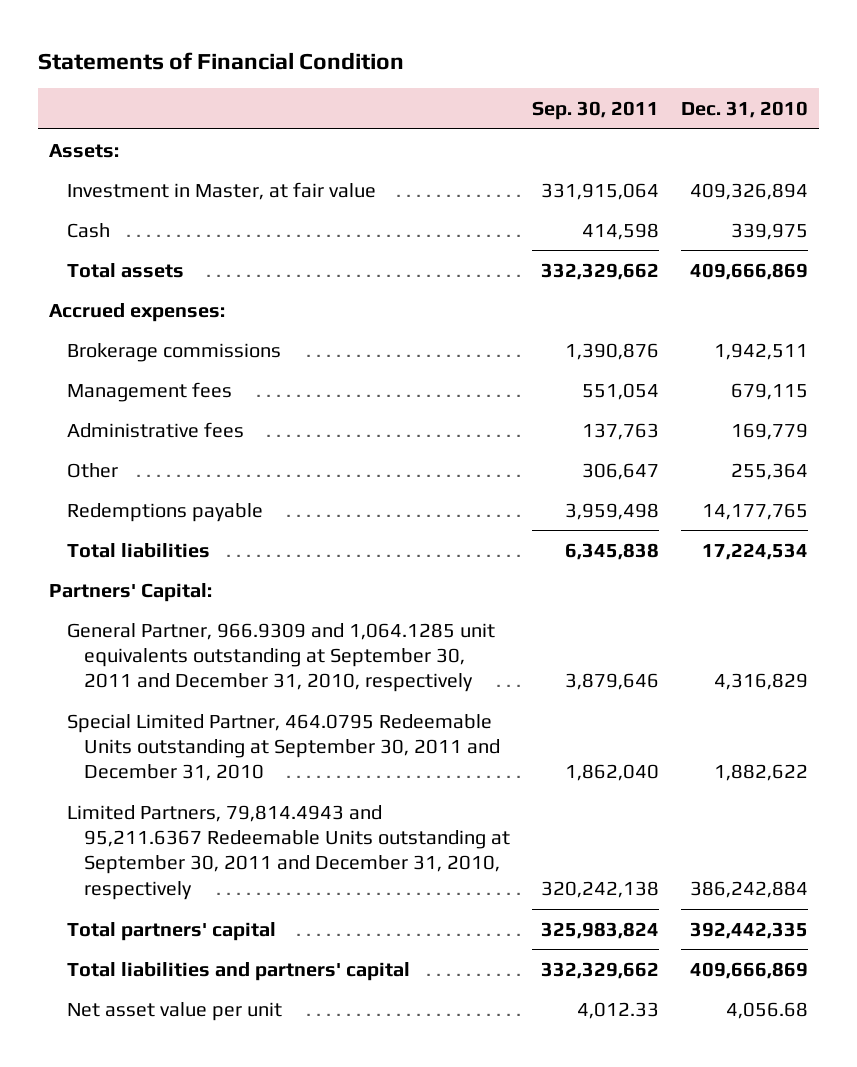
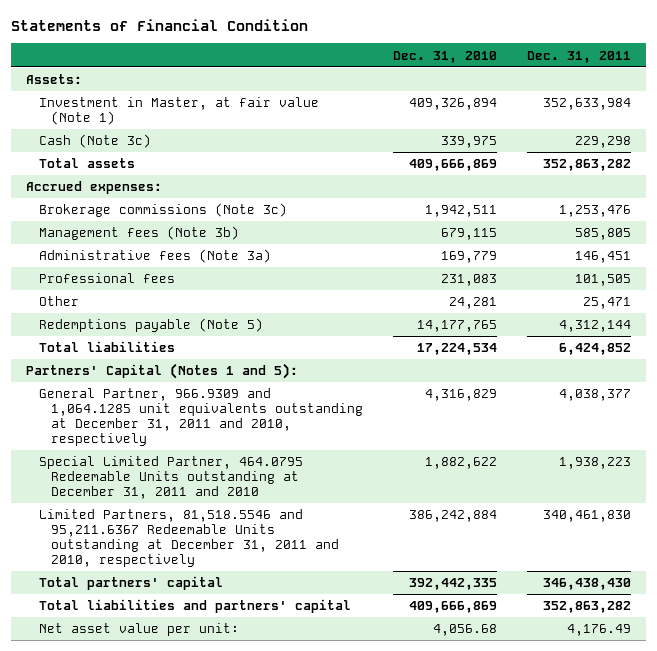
[532,101,660,121] Sep. 30, 2011 -> none
none -> [526,50,631,63] Dec. 31, 2011
[66,181,376,200] Investment in Master, at fair value -> [38,97,319,126] Investment in Master, at fair value (Note 1)
[66,222,110,238] Cash -> [38,134,151,149] Cash (Note 3c)
[66,342,281,362] Brokerage commissions -> [38,203,287,218] Brokerage commissions (Note 3c)
[66,381,232,402] Management fees -> [38,226,239,241] Management fees (Note 3b)
[66,421,244,438] Administrative fees -> [38,249,271,264] Administrative fees (Note 3a)
none -> [38,273,175,284] Professional fees
[731,462,809,480] 255,364 -> [448,297,497,310] 24,281
[66,502,263,522] Redemptions payable -> [38,318,263,333] Redemptions payable (Note 5)
[48,582,212,602] Partners' Capital: -> [26,363,299,380] Partners' Capital (Notes 1 and 5):
[66,622,495,693] General Partner, 966.9309 and 1,064.1285 unit equivalents outstanding at September 30, 2011 and December 31, 2010, respectively -> [38,388,363,447] General Partner, 966.9309 and 1,064.1285 unit equivalents outstanding at December 31, 2011 and 2010, respectively
[66,713,501,782] Special Limited Partner, 464.0795 Redeemable Units outstanding at September 30, 2011 and December 31, 2010 -> [38,456,303,500] Special Limited Partner, 464.0795 Redeemable Units outstanding at December 31, 2011 and 2010
[66,804,511,900] Limited Partners, 79,814.4943 and 95,211.6367 Redeemable Units outstanding at September 30, 2011 and December 31, 2010, respectively -> [38,509,339,568] Limited Partners, 81,518.5546 and 95,211.6367 Redeemable Units outstanding at December 31, 2011 and 2010, respectively
[66,1001,282,1021] Net asset value per unit -> [38,623,239,637] Net asset value per unit:

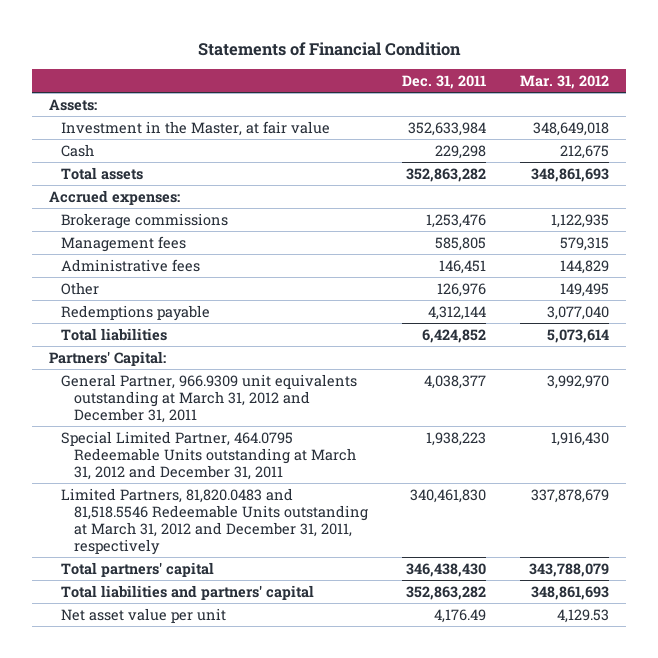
[392,50,497,63] Dec. 31, 2010 -> none
none -> [519,74,609,89] Mar. 31, 2012
[38,97,319,126] Investment in Master, at fair value (Note 1) -> [61,120,331,136] Investment in the Master, at fair value
[38,134,151,149] Cash (Note 3c) -> [61,143,95,157] Cash
[38,273,175,284] Professional fees -> none
[38,203,287,218] Brokerage commissions (Note 3c) -> [61,212,229,229] Brokerage commissions
[38,226,239,241] Management fees (Note 3b) -> [61,235,187,252] Management fees
[38,249,271,264] Administrative fees (Note 3a) -> [61,258,201,272] Administrative fees
[582,297,631,310] 25,471 -> [436,282,486,297] 126,976
[38,318,263,333] Redemptions payable (Note 5) -> [61,304,211,321] Redemptions payable
[26,363,299,380] Partners' Capital (Notes 1 and 5): -> [49,350,167,366] Partners' Capital:
[38,388,363,447] General Partner, 966.9309 and 1,064.1285 unit equivalents outstanding at December 31, 2011 and 2010, respectively -> [61,373,358,423] General Partner, 966.9309 unit equivalents outstanding at March 31, 2012 and December 31, 2011
[38,456,303,500] Special Limited Partner, 464.0795 Redeemable Units outstanding at December 31, 2011 and 2010 -> [61,430,356,480] Special Limited Partner, 464.0795 Redeemable Units outstanding at March 31, 2012 and December 31, 2011
[38,509,339,568] Limited Partners, 81,518.5546 and 95,211.6367 Redeemable Units outstanding at December 31, 2011 and 2010, respectively -> [61,487,368,555] Limited Partners, 81,820.0483 and 81,518.5546 Redeemable Units outstanding at March 31, 2012 and December 31, 2011, respectively
[38,623,239,637] Net asset value per unit: -> [61,607,227,623] Net asset value per unit

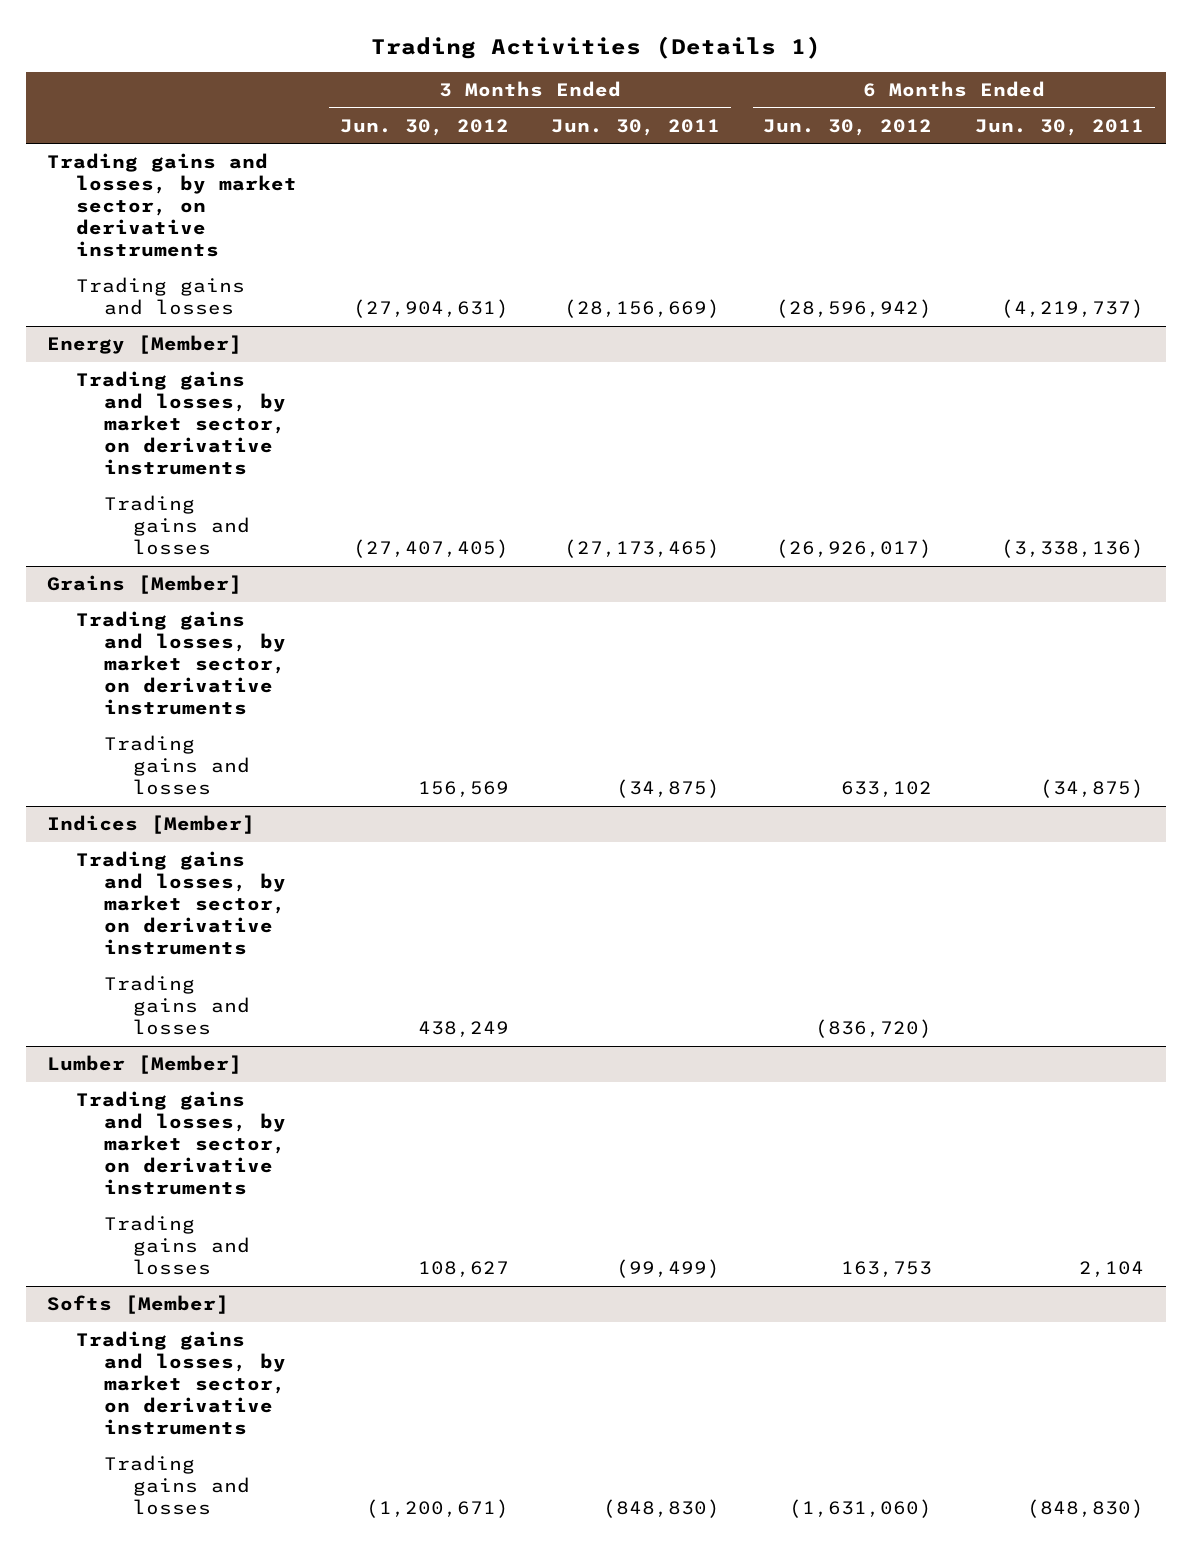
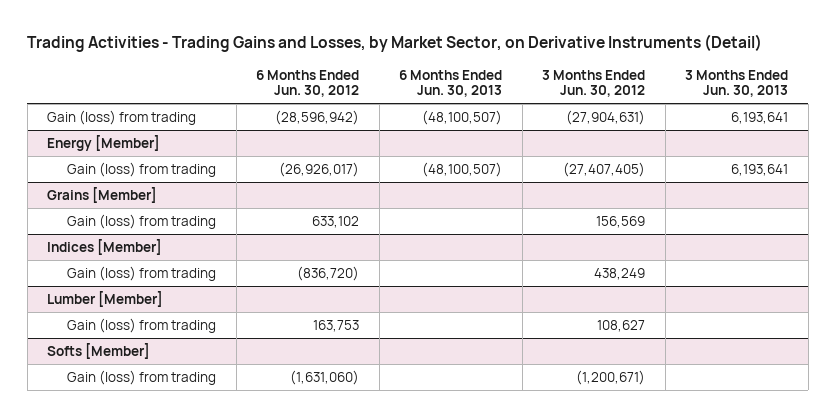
[370,35,821,59] Trading Activities (Details 1) -> [27,34,763,53] Trading Activities - Trading Gains and Losses, by Market Sector, on Derivative Instruments (Detail)
[551,118,721,136] Jun. 30, 2011 -> none
[975,118,1145,136] Jun. 30, 2011 -> none
none -> [399,69,503,98] 6 Months Ended Jun. 30, 2013
none -> [685,69,789,98] 3 Months Ended Jun. 30, 2013
[47,153,297,258] Trading gains and losses, by market sector, on derivative instruments -> none
[75,277,245,316] Trading gains and losses -> [47,110,197,126] Gain (loss) from trading
[75,371,287,476] Trading gains and losses, by market sector, on derivative instruments -> none
[104,495,250,556] Trading gains and losses -> [66,162,216,178] Gain (loss) from trading
[75,611,287,716] Trading gains and losses, by market sector, on derivative instruments -> none
[104,735,250,796] Trading gains and losses -> [66,214,216,230] Gain (loss) from trading
[75,851,287,956] Trading gains and losses, by market sector, on derivative instruments -> none
[104,975,250,1036] Trading gains and losses -> [66,266,216,282] Gain (loss) from trading
[75,1091,287,1196] Trading gains and losses, by market sector, on derivative instruments -> none
[104,1215,250,1276] Trading gains and losses -> [66,318,216,334] Gain (loss) from trading
[75,1331,287,1436] Trading gains and losses, by market sector, on derivative instruments -> none
[104,1455,250,1516] Trading gains and losses -> [66,370,216,386] Gain (loss) from trading

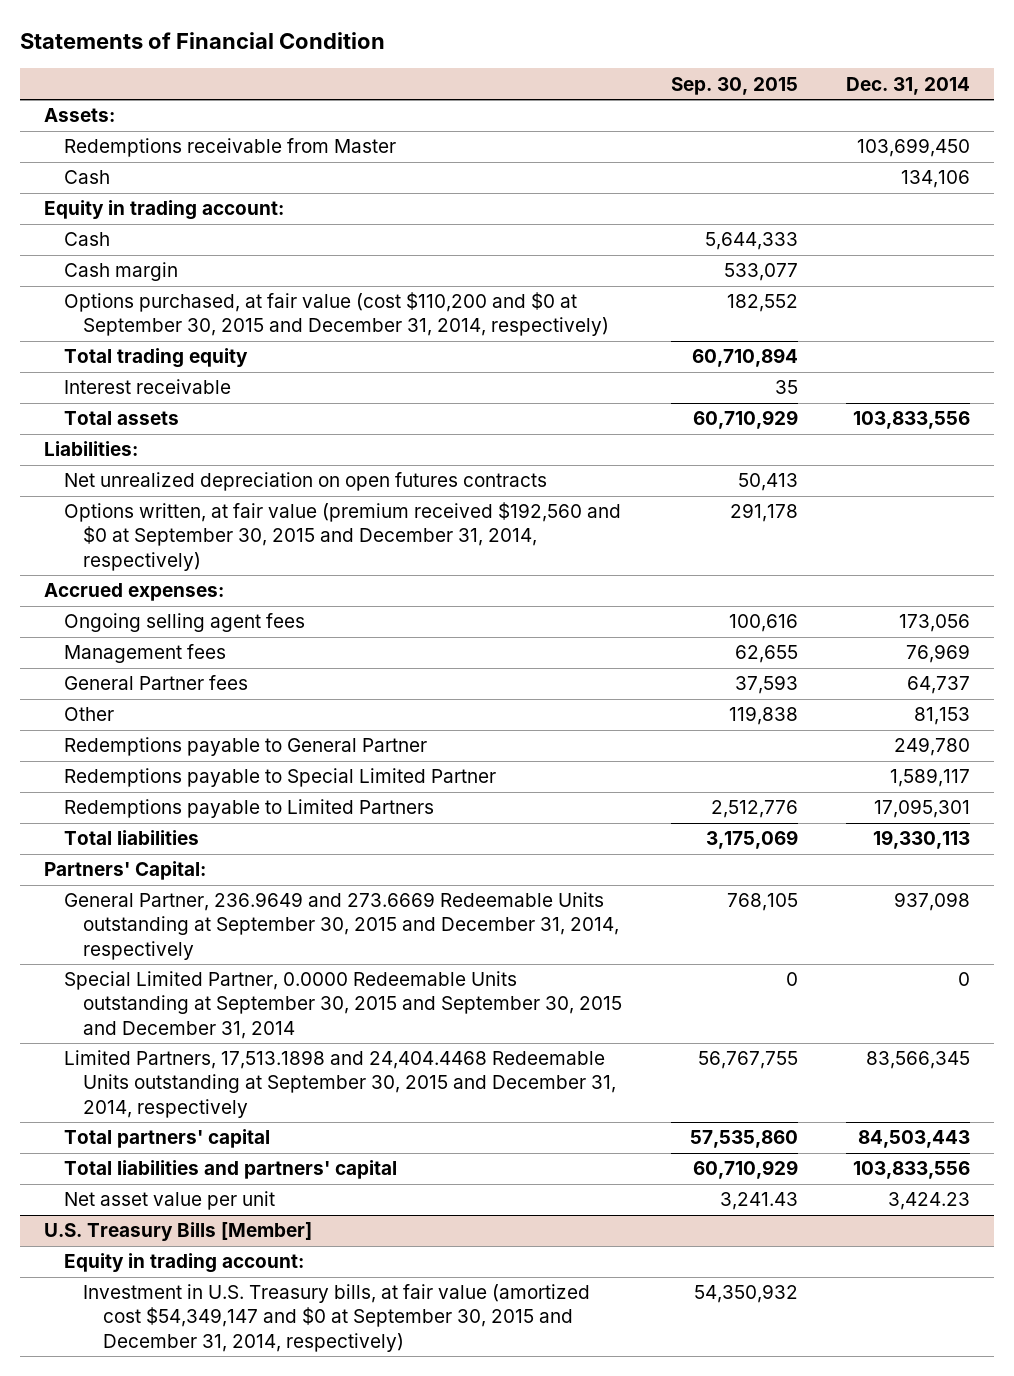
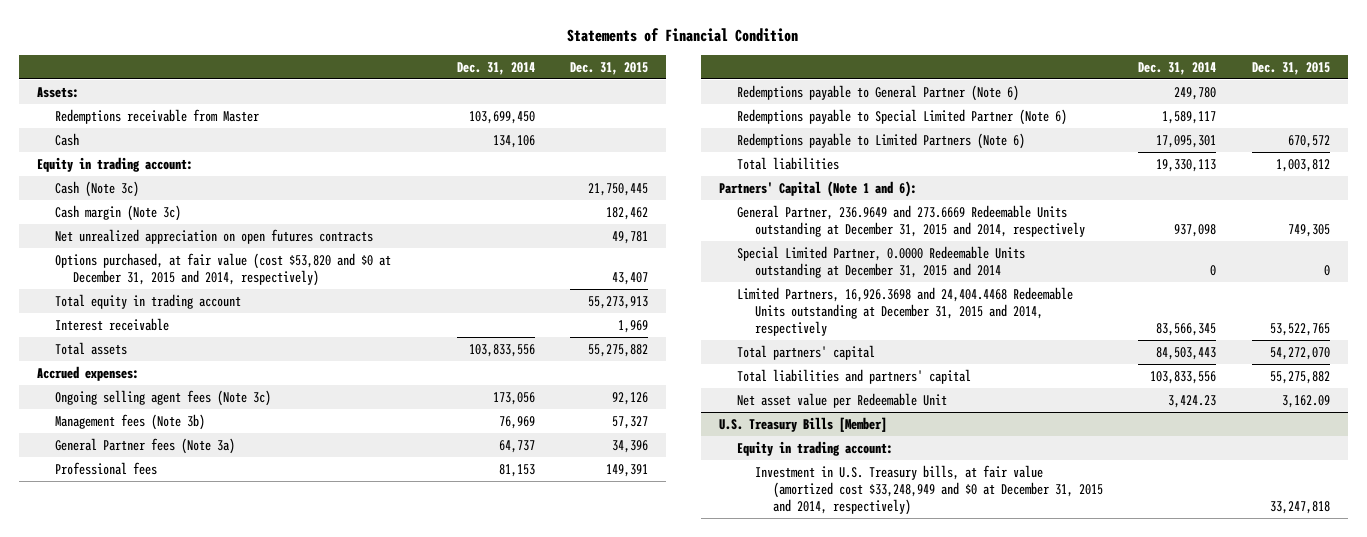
[670,76,798,95] Sep. 30, 2015 -> none
none -> [570,61,649,75] Dec. 31, 2015
[63,232,110,247] Cash -> [54,180,139,197] Cash (Note 3c)
[63,262,178,282] Cash margin -> [54,204,181,221] Cash margin (Note 3c)
none -> [54,228,373,244] Net unrealized appreciation on open futures contracts
[63,292,610,337] Options purchased, at fair value (cost $110,200 and $0 at September 30, 2015 and December 31, 2014, respectively) -> [54,252,391,286] Options purchased, at fair value (cost $53,820 and $0 at December 31, 2015 and 2014, respectively)
[63,348,248,369] Total trading equity -> [54,293,241,309] Total equity in trading account
[44,441,139,457] Liabilities: -> none
[63,472,547,492] Net unrealized depreciation on open futures contracts -> none
[63,502,621,571] Options written, at fair value (premium received $192,560 and $0 at September 30, 2015 and December 31, 2014, respectively) -> none
[63,613,305,633] Ongoing selling agent fees -> [54,389,271,406] Ongoing selling agent fees (Note 3c)
[63,644,226,664] Management fees -> [54,413,205,430] Management fees (Note 3b)
[63,675,248,691] General Partner fees -> [54,437,235,454] General Partner fees (Note 3a)
[63,707,114,722] Other -> [54,461,157,475] Professional fees
[63,737,427,757] Redemptions payable to General Partner -> [736,84,1019,101] Redemptions payable to General Partner (Note 6)
[63,768,496,788] Redemptions payable to Special Limited Partner -> [736,108,1067,125] Redemptions payable to Special Limited Partner (Note 6)
[63,799,434,819] Redemptions payable to Limited Partners -> [736,132,1025,149] Redemptions payable to Limited Partners (Note 6)
[44,861,207,881] Partners' Capital: -> [718,180,917,197] Partners' Capital (Note 1 and 6):
[63,892,620,960] General Partner, 236.9649 and 273.6669 Redeemable Units outstanding at September 30, 2015 and December 31, 2014, respectively -> [736,204,1085,237] General Partner, 236.9649 and 273.6669 Redeemable Units outstanding at December 31, 2015 and 2014, respectively
[63,971,623,1039] Special Limited Partner, 0.0000 Redeemable Units outstanding at September 30, 2015 and September 30, 2015 and December 31, 2014 -> [736,245,1025,278] Special Limited Partner, 0.0000 Redeemable Units outstanding at December 31, 2015 and 2014
[63,1050,617,1118] Limited Partners, 17,513.1898 and 24,404.4468 Redeemable Units outstanding at September 30, 2015 and December 31, 2014, respectively -> [736,286,1073,336] Limited Partners, 16,926.3698 and 24,404.4468 Redeemable Units outstanding at December 31, 2015 and 2014, respectively
[63,1191,275,1211] Net asset value per unit -> [736,392,947,408] Net asset value per Redeemable Unit
[83,1284,591,1352] Investment in U.S. Treasury bills, at fair value (amortized cost $54,349,147 and $0 at September 30, 2015 and December 31, 2014, respectively) -> [754,464,1103,515] Investment in U.S. Treasury bills, at fair value (amortized cost $33,248,949 and $0 at December 31, 2015 and 2014, respectively)

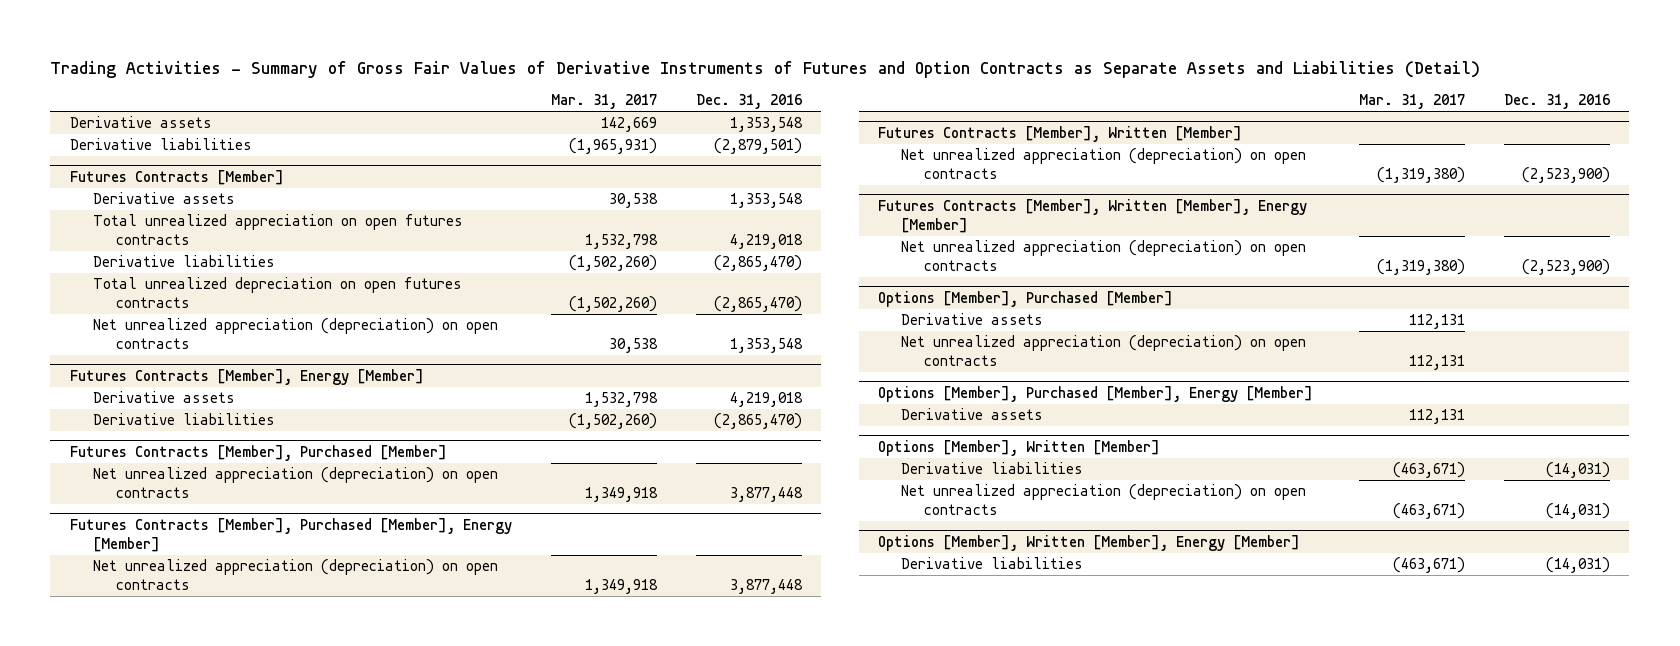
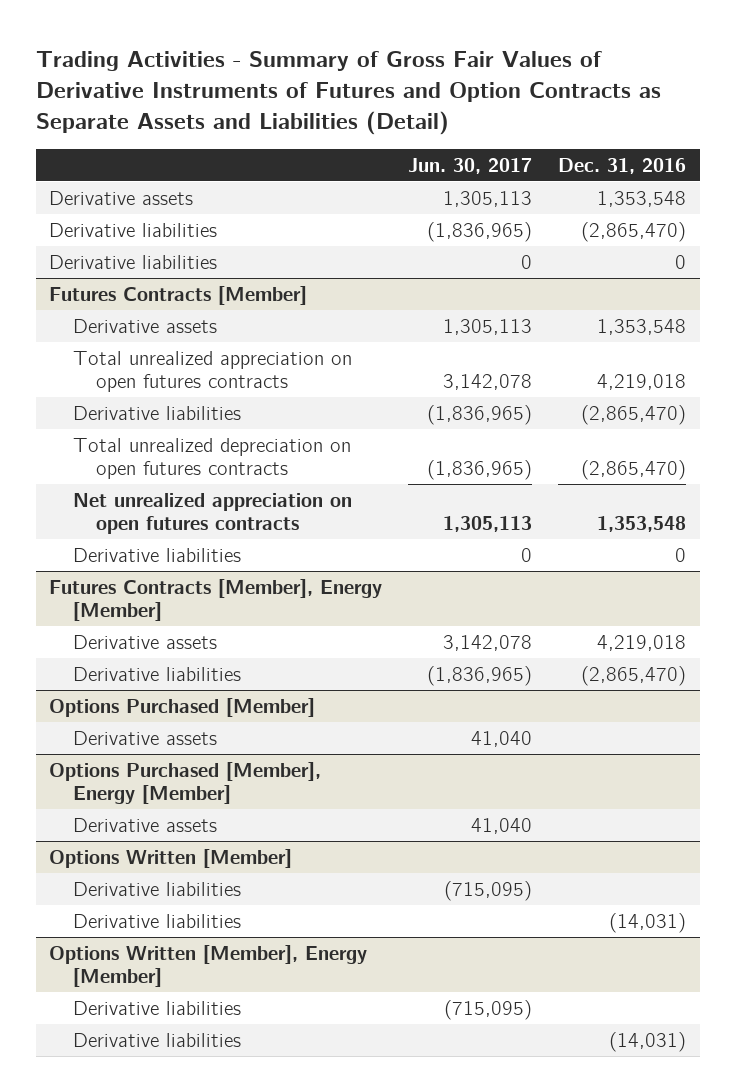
[550,94,657,110] Mar. 31, 2017 -> none
none -> [408,157,533,174] Jun. 30, 2017
[713,138,802,155] (2,879,501) -> [581,221,687,242] (2,865,470)
none -> [48,254,217,269] Derivative liabilities
[92,318,498,350] Net unrealized appreciation (depreciation) on open contracts -> [72,492,352,535] Net unrealized appreciation on open futures contracts
none -> [72,547,241,562] Derivative liabilities
[69,444,447,461] Futures Contracts [Member], Purchased [Member] -> none
[92,467,498,499] Net unrealized appreciation (depreciation) on open contracts -> none
[69,517,512,552] Futures Contracts [Member], Purchased [Member], Energy [Member] -> none
[92,559,498,591] Net unrealized appreciation (depreciation) on open contracts -> none
[878,125,1243,142] Futures Contracts [Member], Written [Member] -> none
[900,148,1306,180] Net unrealized appreciation (depreciation) on open contracts -> none
[878,198,1308,233] Futures Contracts [Member], Written [Member], Energy [Member] -> none
[900,240,1306,272] Net unrealized appreciation (depreciation) on open contracts -> none
[878,290,1174,307] Options [Member], Purchased [Member] -> [48,697,315,717] Options Purchased [Member]
[900,335,1306,367] Net unrealized appreciation (depreciation) on open contracts -> none
[878,385,1314,402] Options [Member], Purchased [Member], Energy [Member] -> [48,761,321,805] Options Purchased [Member], Energy [Member]
[878,439,1161,456] Options [Member], Written [Member] -> [48,848,292,868] Options Written [Member]
none -> [72,881,241,896] Derivative liabilities
[900,484,1306,516] Net unrealized appreciation (depreciation) on open contracts -> none
[878,534,1301,551] Options [Member], Written [Member], Energy [Member] -> [48,944,367,988] Options Written [Member], Energy [Member]
none -> [72,1000,241,1015] Derivative liabilities

